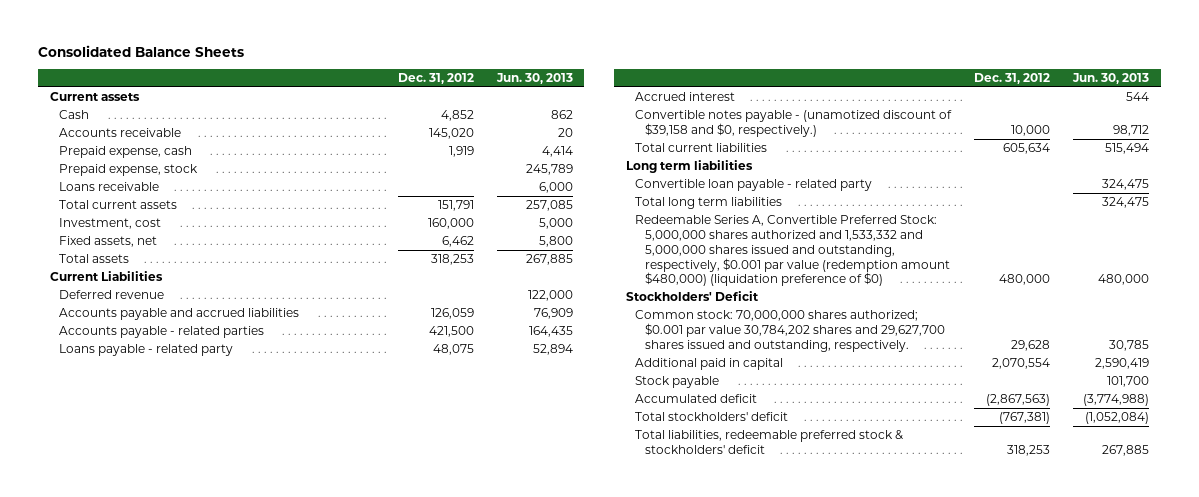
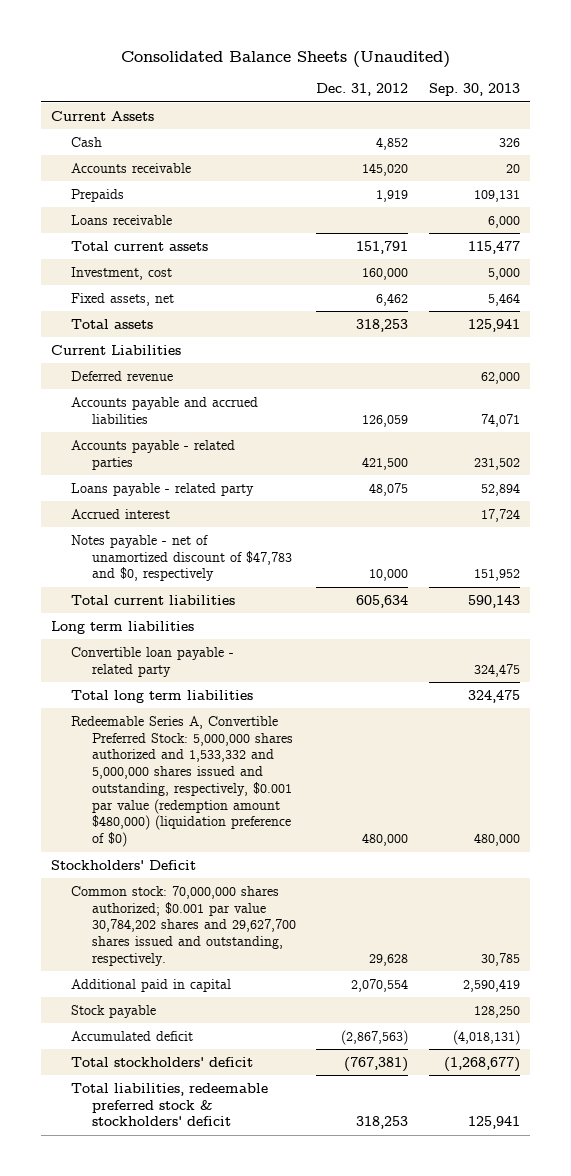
[38,44,245,57] Consolidated Balance Sheets -> [120,50,450,68] Consolidated Balance Sheets (Unaudited)
[496,72,574,84] Jun. 30, 2013 -> none
none -> [428,83,520,97] Sep. 30, 2013
[49,92,140,102] Current assets -> [51,110,155,121] Current Assets
[59,164,199,177] Prepaid expense, stock -> none
[59,146,193,159] Prepaid expense, cash -> [71,188,125,202] Prepaids
[635,110,953,137] Convertible notes payable - (unamotized discount of $39,158 and $0, respectively.) -> none
none -> [71,534,292,582] Notes payable - net of unamortized discount of $47,783 and $0, respectively

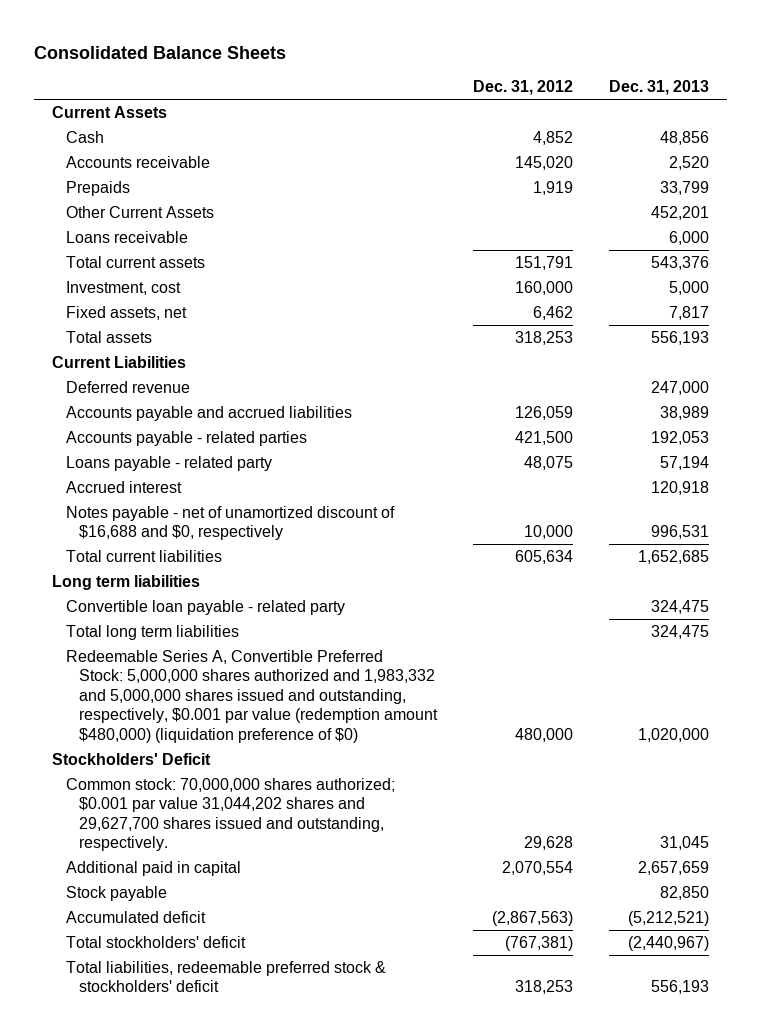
[120,50,450,68] Consolidated Balance Sheets (Unaudited) -> [33,45,286,59] Consolidated Balance Sheets
[428,83,520,97] Sep. 30, 2013 -> none
none -> [609,80,710,96] Dec. 31, 2013
none -> [65,205,214,218] Other Current Assets
[71,534,292,582] Notes payable - net of unamortized discount of $47,783 and $0, respectively -> [65,505,395,541] Notes payable - net of unamortized discount of $16,688 and $0, respectively
[71,715,293,847] Redeemable Series A, Convertible Preferred Stock: 5,000,000 shares authorized and 1,533,332 and 5,000,000 shares issued and outstanding, respectively, $0.001 par value (redemption amount $480,000) (liquidation preference of $0) -> [65,649,439,743] Redeemable Series A, Convertible Preferred Stock: 5,000,000 shares authorized and 1,983,332 and 5,000,000 shares issued and outstanding, respectively, $0.001 par value (redemption amount $480,000) (liquidation preference of $0)
[71,885,296,966] Common stock: 70,000,000 shares authorized; $0.001 par value 30,784,202 shares and 29,627,700 shares issued and outstanding, respectively. -> [65,777,395,852] Common stock: 70,000,000 shares authorized; $0.001 par value 31,044,202 shares and 29,627,700 shares issued and outstanding, respectively.

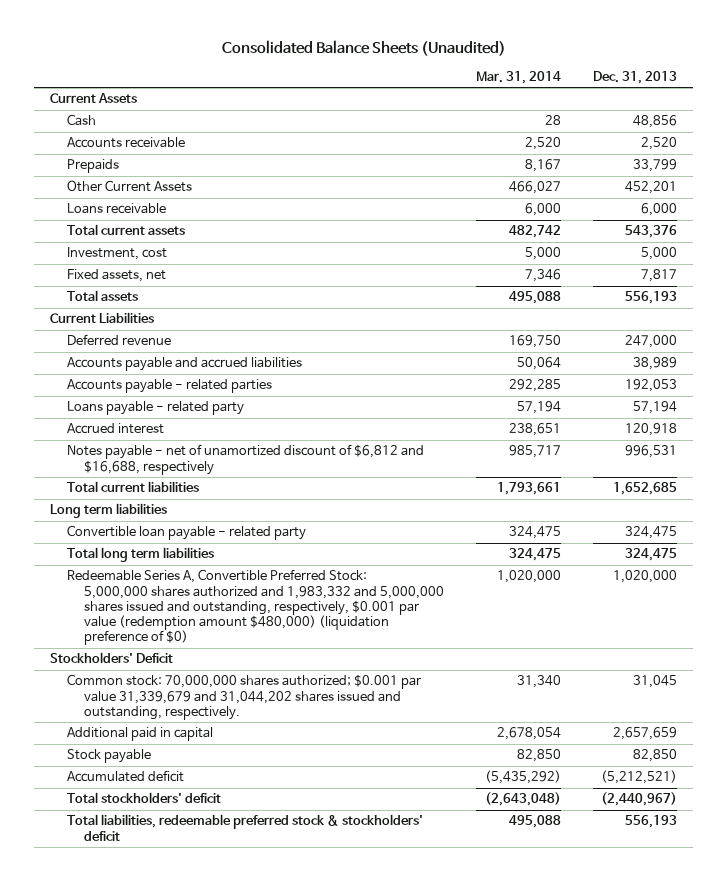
[33,45,286,59] Consolidated Balance Sheets -> [221,40,506,57] Consolidated Balance Sheets (Unaudited)
[473,80,574,96] Dec. 31, 2012 -> none
none -> [476,71,562,85] Mar. 31, 2014
[65,505,395,541] Notes payable - net of unamortized discount of $16,688 and $0, respectively -> [67,444,425,475] Notes payable - net of unamortized discount of $6,812 and $16,688, respectively
[65,777,395,852] Common stock: 70,000,000 shares authorized; $0.001 par value 31,044,202 shares and 29,627,700 shares issued and outstanding, respectively. -> [67,674,422,720] Common stock: 70,000,000 shares authorized; $0.001 par value 31,339,679 and 31,044,202 shares issued and outstanding, respectively.

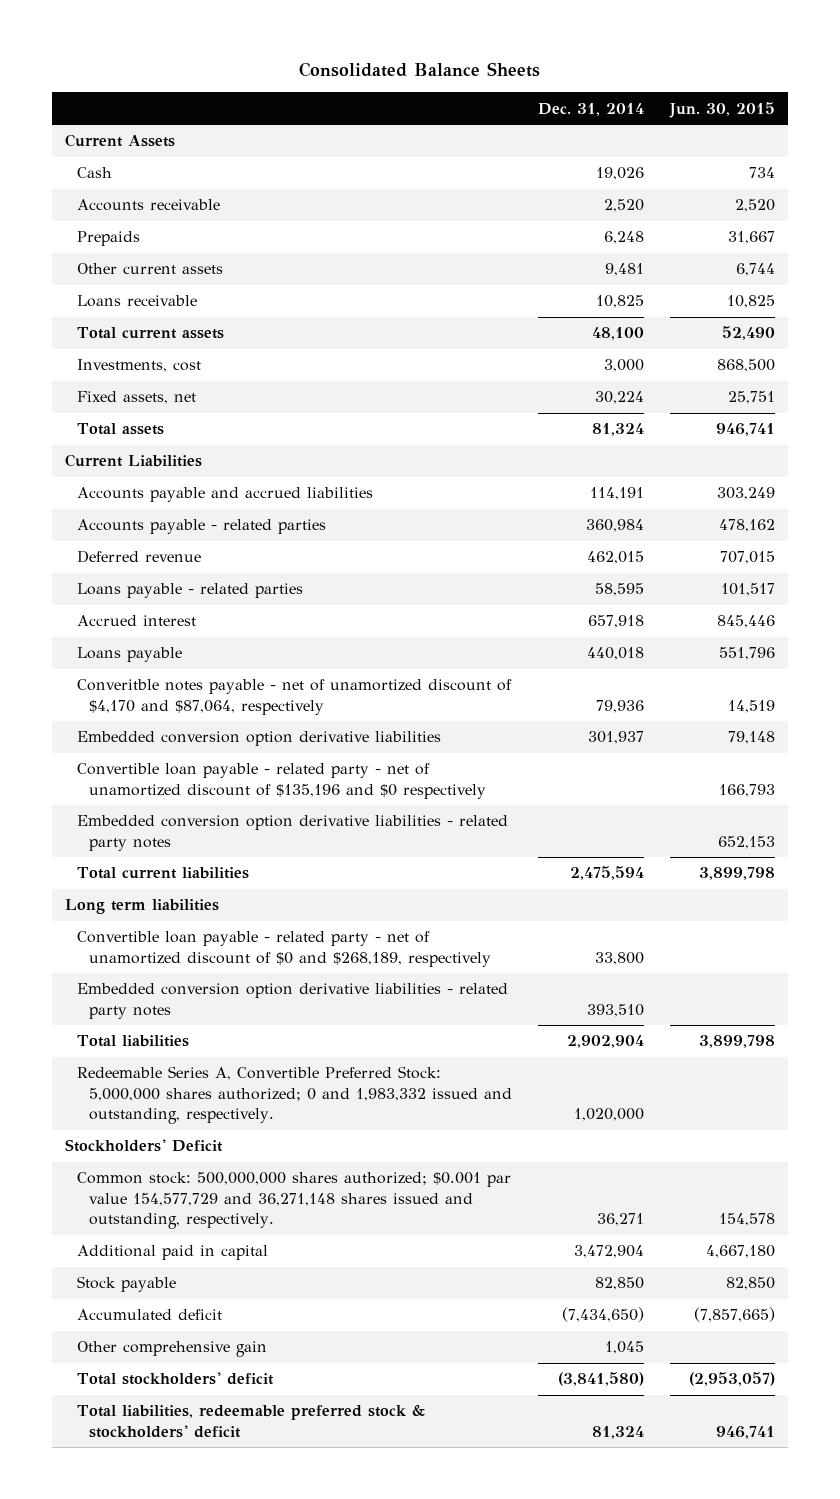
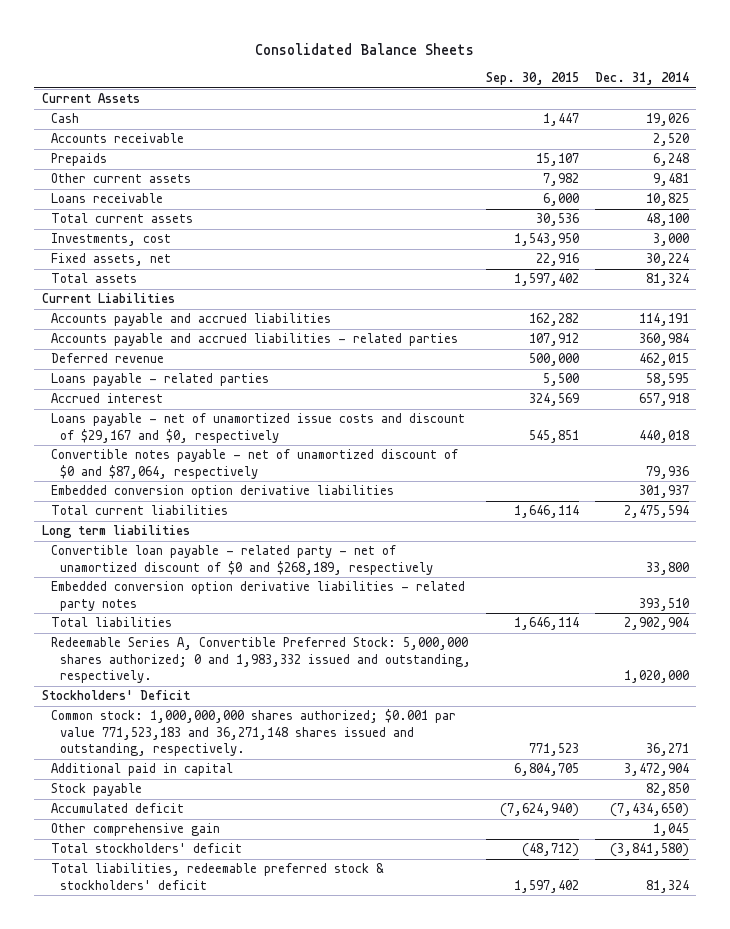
[669,101,776,118] Jun. 30, 2015 -> none
none -> [486,72,580,86] Sep. 30, 2015
[76,519,326,535] Accounts payable - related parties -> [51,333,459,347] Accounts payable and accrued liabilities - related parties
[76,647,182,663] Loans payable -> [51,413,466,443] Loans payable - net of unamortized issue costs and discount of $29,167 and $0, respectively
[76,679,512,715] Converitble notes payable - net of unamortized discount of $4,170 and $87,064, respectively -> [51,449,459,479] Convertible notes payable - net of unamortized discount of $0 and $87,064, respectively
[76,763,486,799] Convertible loan payable - related party - net of unamortized discount of $135,196 and $0 respectively -> none
[76,815,508,851] Embedded conversion option derivative liabilities - related party notes -> none
[76,1172,511,1230] Common stock: 500,000,000 shares authorized; $0.001 par value 154,577,729 and 36,271,148 shares issued and outstanding, respectively. -> [51,709,457,757] Common stock: 1,000,000,000 shares authorized; $0.001 par value 771,523,183 and 36,271,148 shares issued and outstanding, respectively.

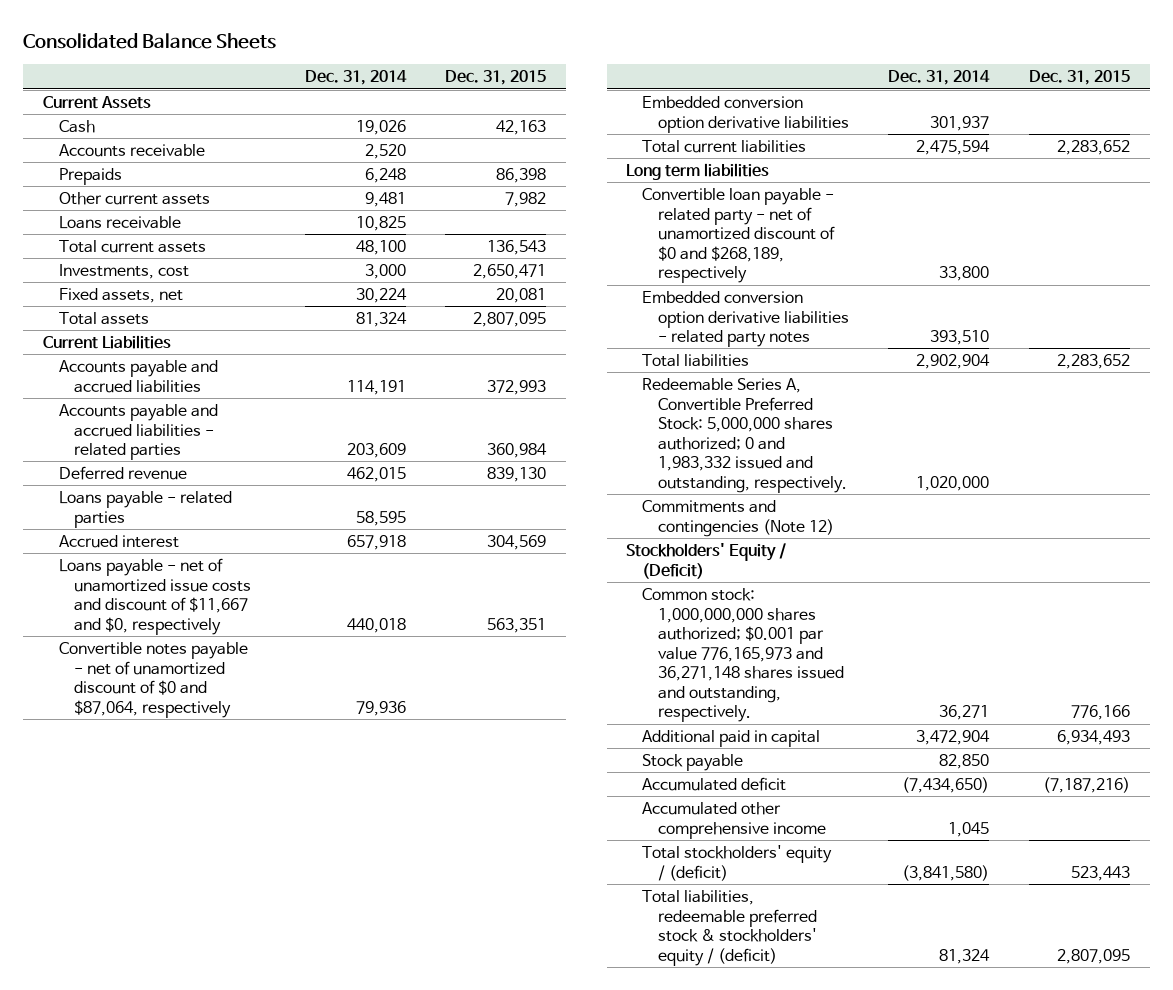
[486,72,580,86] Sep. 30, 2015 -> none
none -> [445,70,547,86] Dec. 31, 2015
[638,333,689,347] 360,984 -> [346,443,406,459] 203,609
[51,413,466,443] Loans payable - net of unamortized issue costs and discount of $29,167 and $0, respectively -> [58,557,252,635] Loans payable - net of unamortized issue costs and discount of $11,667 and $0, respectively
none -> [642,499,834,537] Commitments and contingencies (Note 12)
[41,690,190,701] Stockholders' Deficit -> [626,542,787,579] Stockholders' Equity / (Deficit)
[51,709,457,757] Common stock: 1,000,000,000 shares authorized; $0.001 par value 771,523,183 and 36,271,148 shares issued and outstanding, respectively. -> [642,587,844,723] Common stock: 1,000,000,000 shares authorized; $0.001 par value 776,165,973 and 36,271,148 shares issued and outstanding, respectively.
[51,823,221,837] Other comprehensive gain -> [642,801,826,839] Accumulated other comprehensive income
[51,843,243,854] Total stockholders' deficit -> [642,844,833,881] Total stockholders' equity / (deficit)
[51,863,385,890] Total liabilities, redeemable preferred stock & stockholders' deficit -> [642,889,817,966] Total liabilities, redeemable preferred stock & stockholders' equity / (deficit)

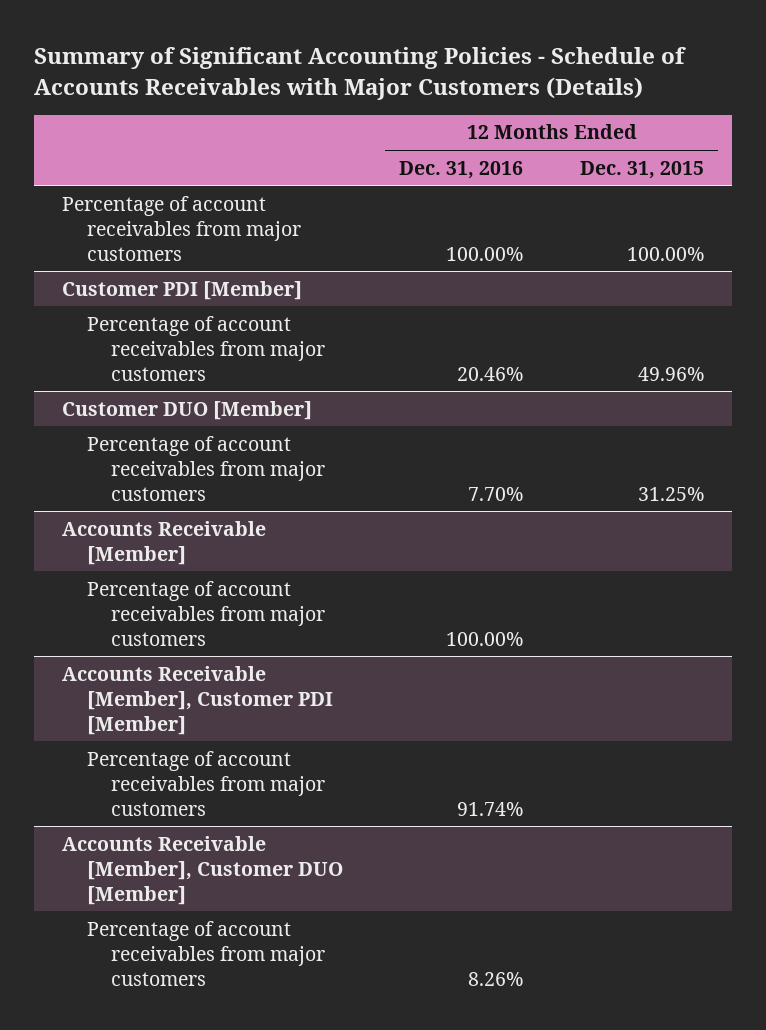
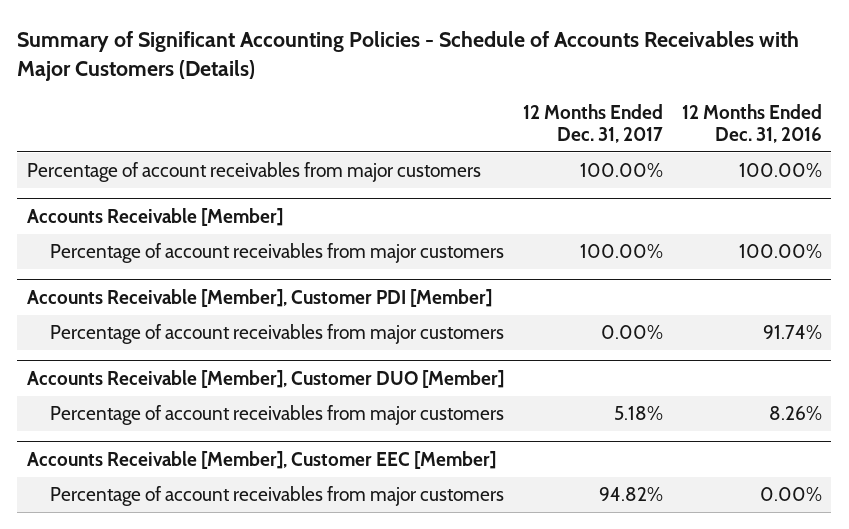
[579,160,704,179] Dec. 31, 2015 -> none
none -> [522,103,663,143] 12 Months Ended Dec. 31, 2017
[62,280,303,300] Customer PDI [Member] -> none
[86,315,326,381] Percentage of account receivables from major customers -> none
[62,400,313,420] Customer DUO [Member] -> none
[86,435,326,501] Percentage of account receivables from major customers -> none
none -> [26,451,496,470] Accounts Receivable [Member], Customer EEC [Member]
none -> [49,486,504,507] Percentage of account receivables from major customers

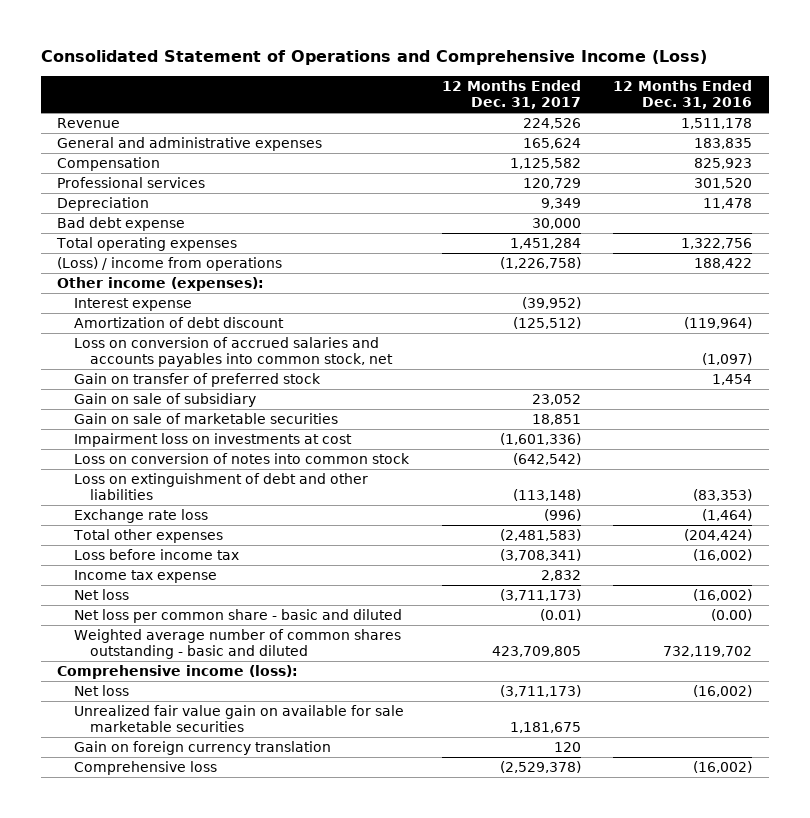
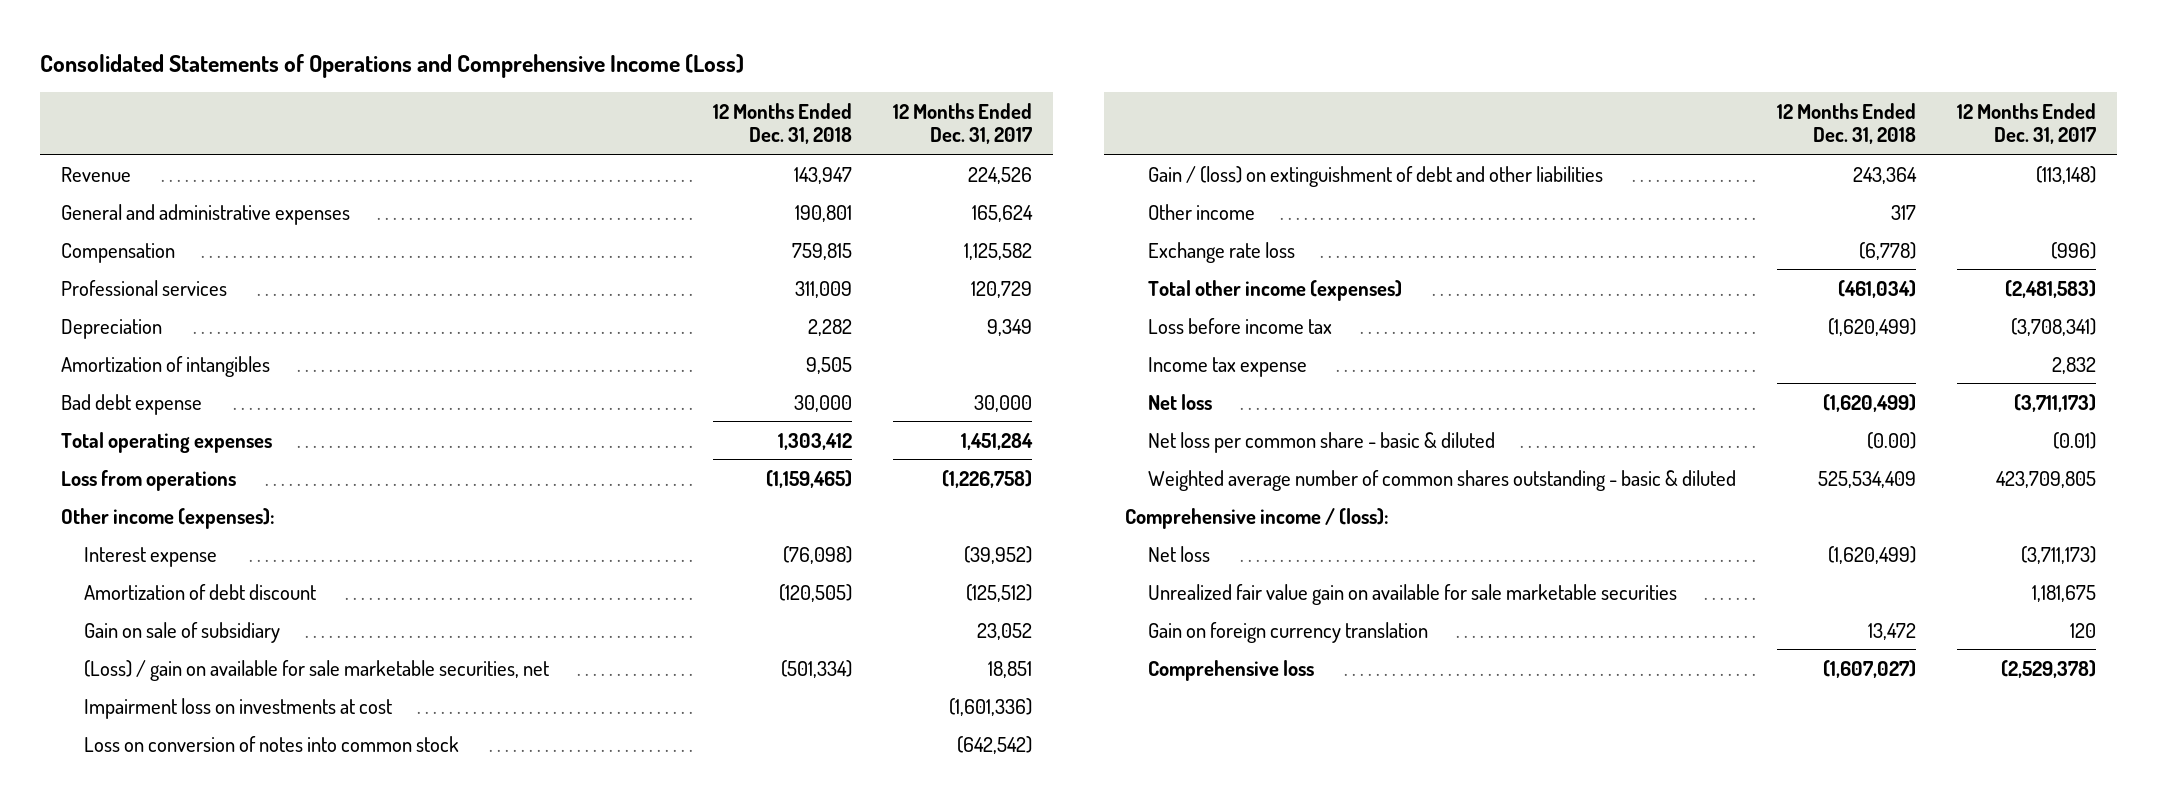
[40,50,707,66] Consolidated Statement of Operations and Comprehensive Income (Loss) -> [40,53,745,78] Consolidated Statements of Operations and Comprehensive Income (Loss)
[613,79,753,110] 12 Months Ended Dec. 31, 2016 -> none
none -> [713,102,853,145] 12 Months Ended Dec. 31, 2018
none -> [60,355,270,377] Amortization of intangibles
[57,256,283,271] (Loss) / income from operations -> [60,469,236,491] Loss from operations
[73,336,394,368] Loss on conversion of accrued salaries and accounts payables into common stock, net -> none
[73,372,321,387] Gain on transfer of preferred stock -> none
[73,412,338,424] Gain on sale of marketable securities -> [83,659,549,681] (Loss) / gain on available for sale marketable securities, net
[73,472,368,501] Loss on extinguishment of debt and other liabilities -> [1147,165,1603,187] Gain / (loss) on extinguishment of debt and other liabilities
none -> [1147,203,1255,220] Other income
[72,528,223,543] Total other expenses -> [1147,279,1402,301] Total other income (expenses)
[73,608,402,623] Net loss per common share - basic and diluted -> [1147,431,1495,453] Net loss per common share - basic & diluted
[73,628,401,660] Weighted average number of common shares outstanding - basic and diluted -> [1147,469,1736,491] Weighted average number of common shares outstanding - basic & diluted
[57,664,299,679] Comprehensive income (loss): -> [1124,507,1389,529] Comprehensive income / (loss):

